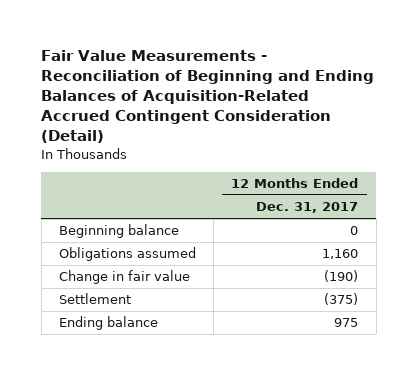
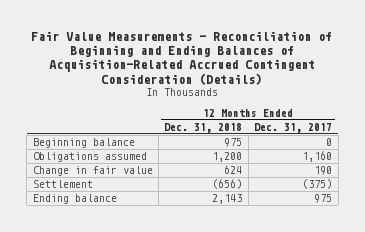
[41,50,375,144] Fair Value Measurements - Reconciliation of Beginning and Ending Balances of Acquisition-Related Accrued Contingent Consideration (Detail) -> [31,30,333,85] Fair Value Measurements - Reconciliation of Beginning and Ending Balances of Acquisition-Related Accrued Contingent Consideration (Details)
none -> [164,122,243,133] Dec. 31, 2018
[324,270,359,283] (190) -> [314,166,333,176] 190

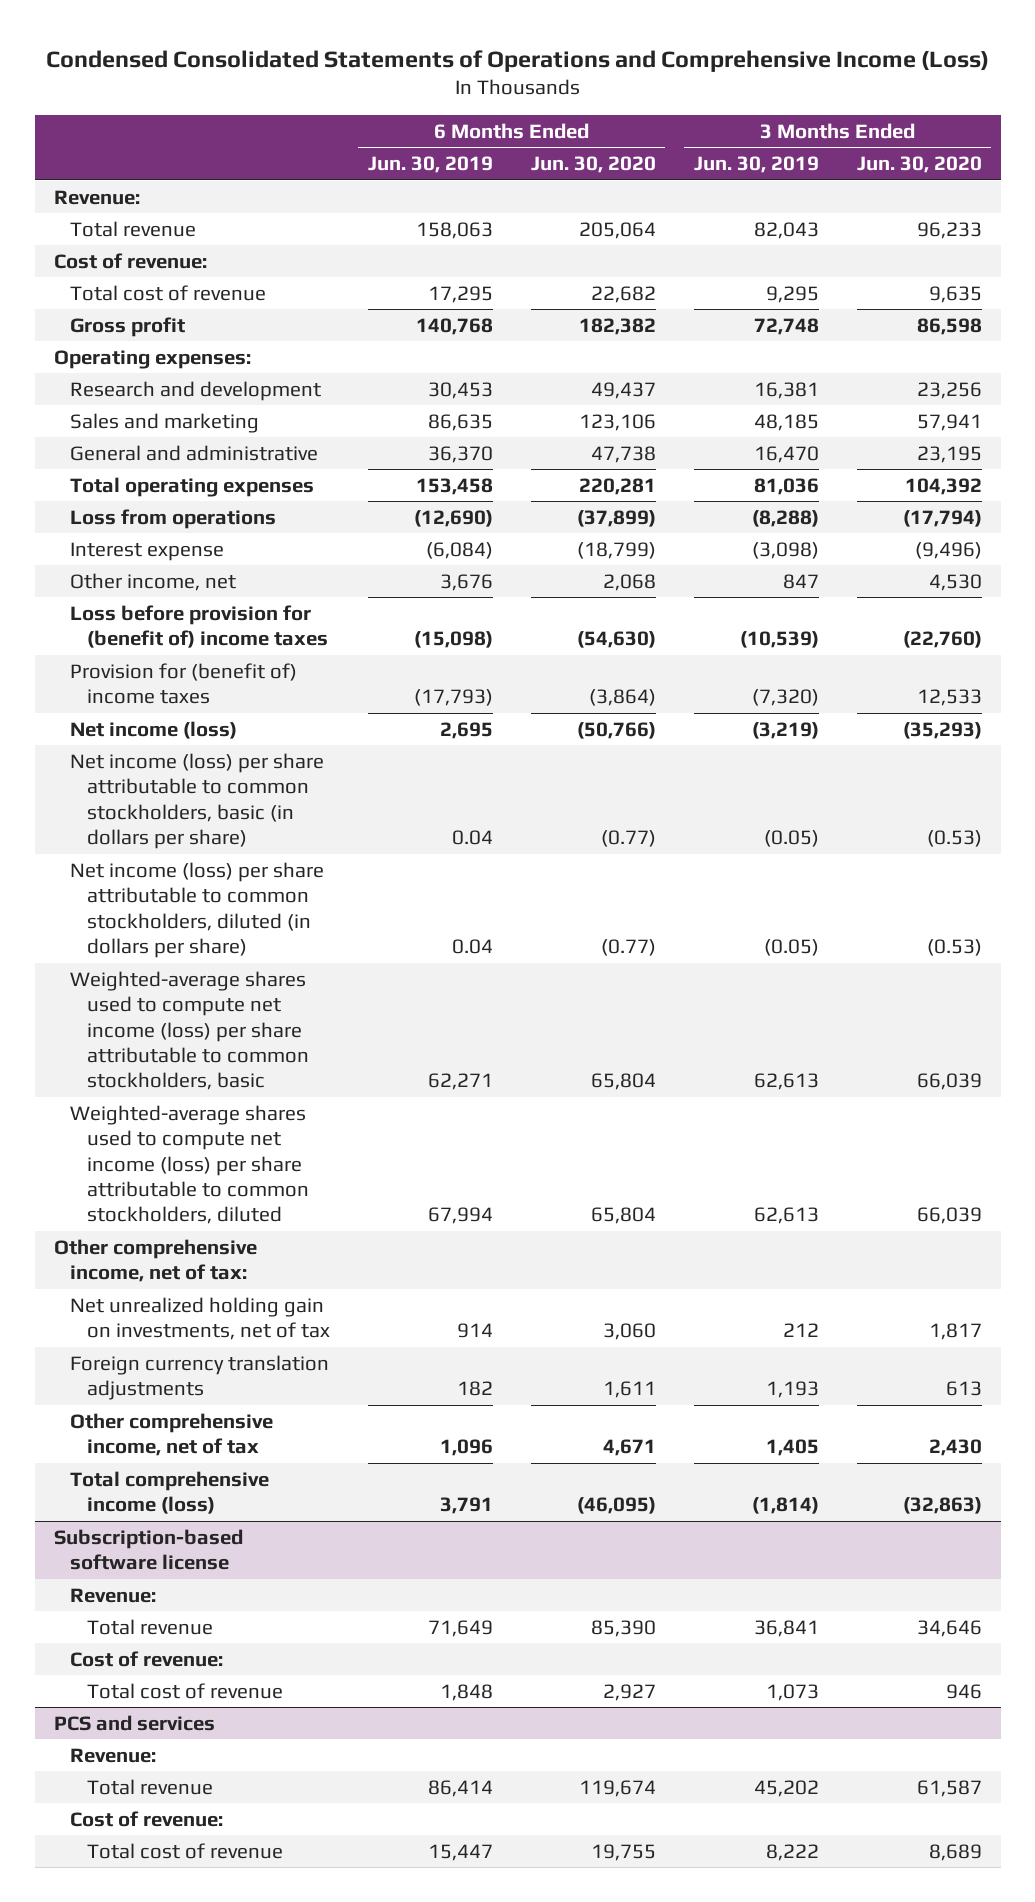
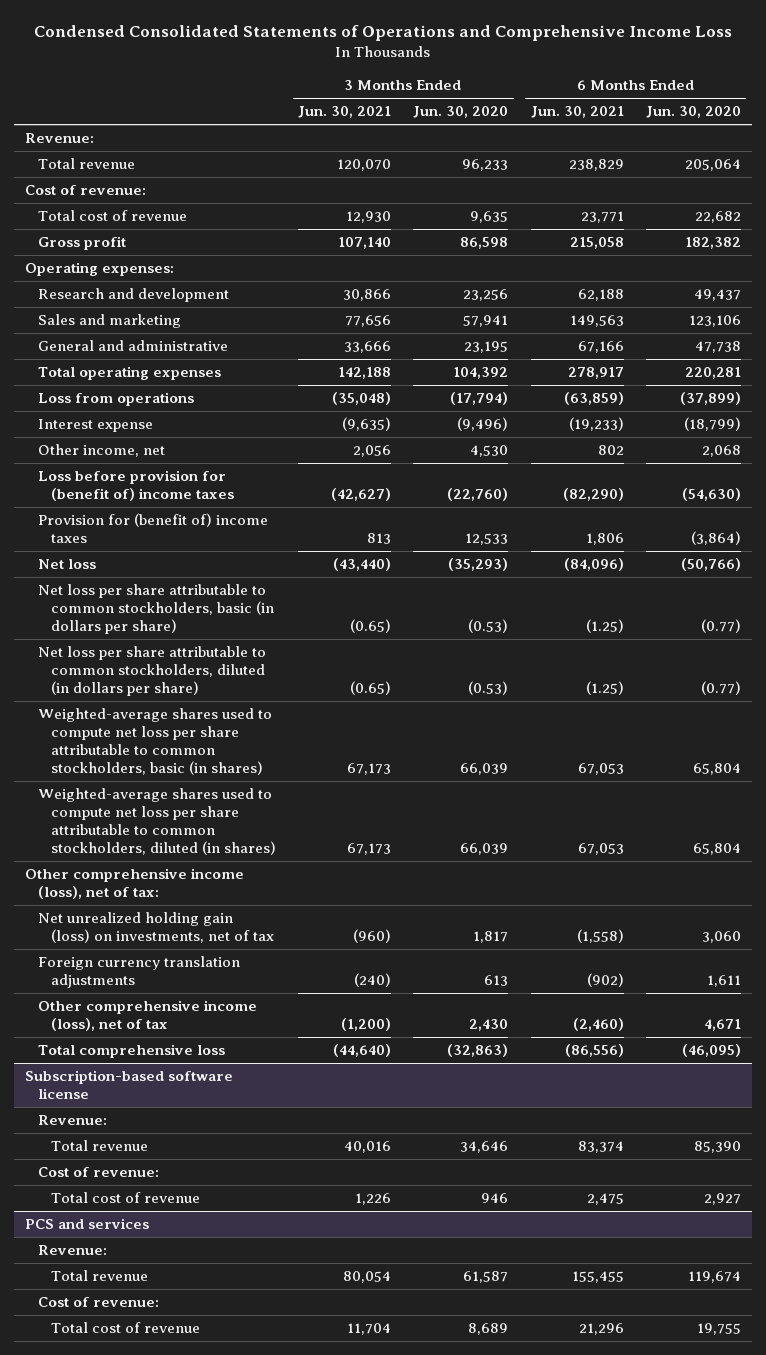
[45,49,989,72] Condensed Consolidated Statements of Operations and Comprehensive Income (Loss) -> [33,25,732,42] Condensed Consolidated Statements of Operations and Comprehensive Income Loss
[367,156,493,174] Jun. 30, 2019 -> none
[693,156,819,174] Jun. 30, 2019 -> none
none -> [298,106,392,119] Jun. 30, 2021
none -> [530,106,624,119] Jun. 30, 2021
[70,720,238,739] Net income (loss) -> [38,559,97,570] Net loss
[70,752,325,850] Net income (loss) per share attributable to common stockholders, basic (in dollars per share) -> [38,584,275,634] Net loss per share attributable to common stockholders, basic (in dollars per share)
[70,861,325,959] Net income (loss) per share attributable to common stockholders, diluted (in dollars per share) -> [38,646,267,696] Net loss per share attributable to common stockholders, diluted (in dollars per share)
[70,970,309,1091] Weighted-average shares used to compute net income (loss) per share attributable to common stockholders, basic -> [38,708,273,775] Weighted-average shares used to compute net loss per share attributable to common stockholders, basic (in shares)
[70,1104,309,1225] Weighted-average shares used to compute net income (loss) per share attributable to common stockholders, diluted -> [38,788,277,855] Weighted-average shares used to compute net loss per share attributable to common stockholders, diluted (in shares)
[53,1238,257,1283] Other comprehensive income, net of tax: -> [25,868,245,900] Other comprehensive income (loss), net of tax:
[70,1296,330,1341] Net unrealized holding gain on investments, net of tax -> [38,912,275,944] Net unrealized holding gain (loss) on investments, net of tax
[70,1412,274,1457] Other comprehensive income, net of tax -> [38,1000,258,1032] Other comprehensive income (loss), net of tax
[70,1470,270,1515] Total comprehensive income (loss) -> [38,1044,226,1059] Total comprehensive loss

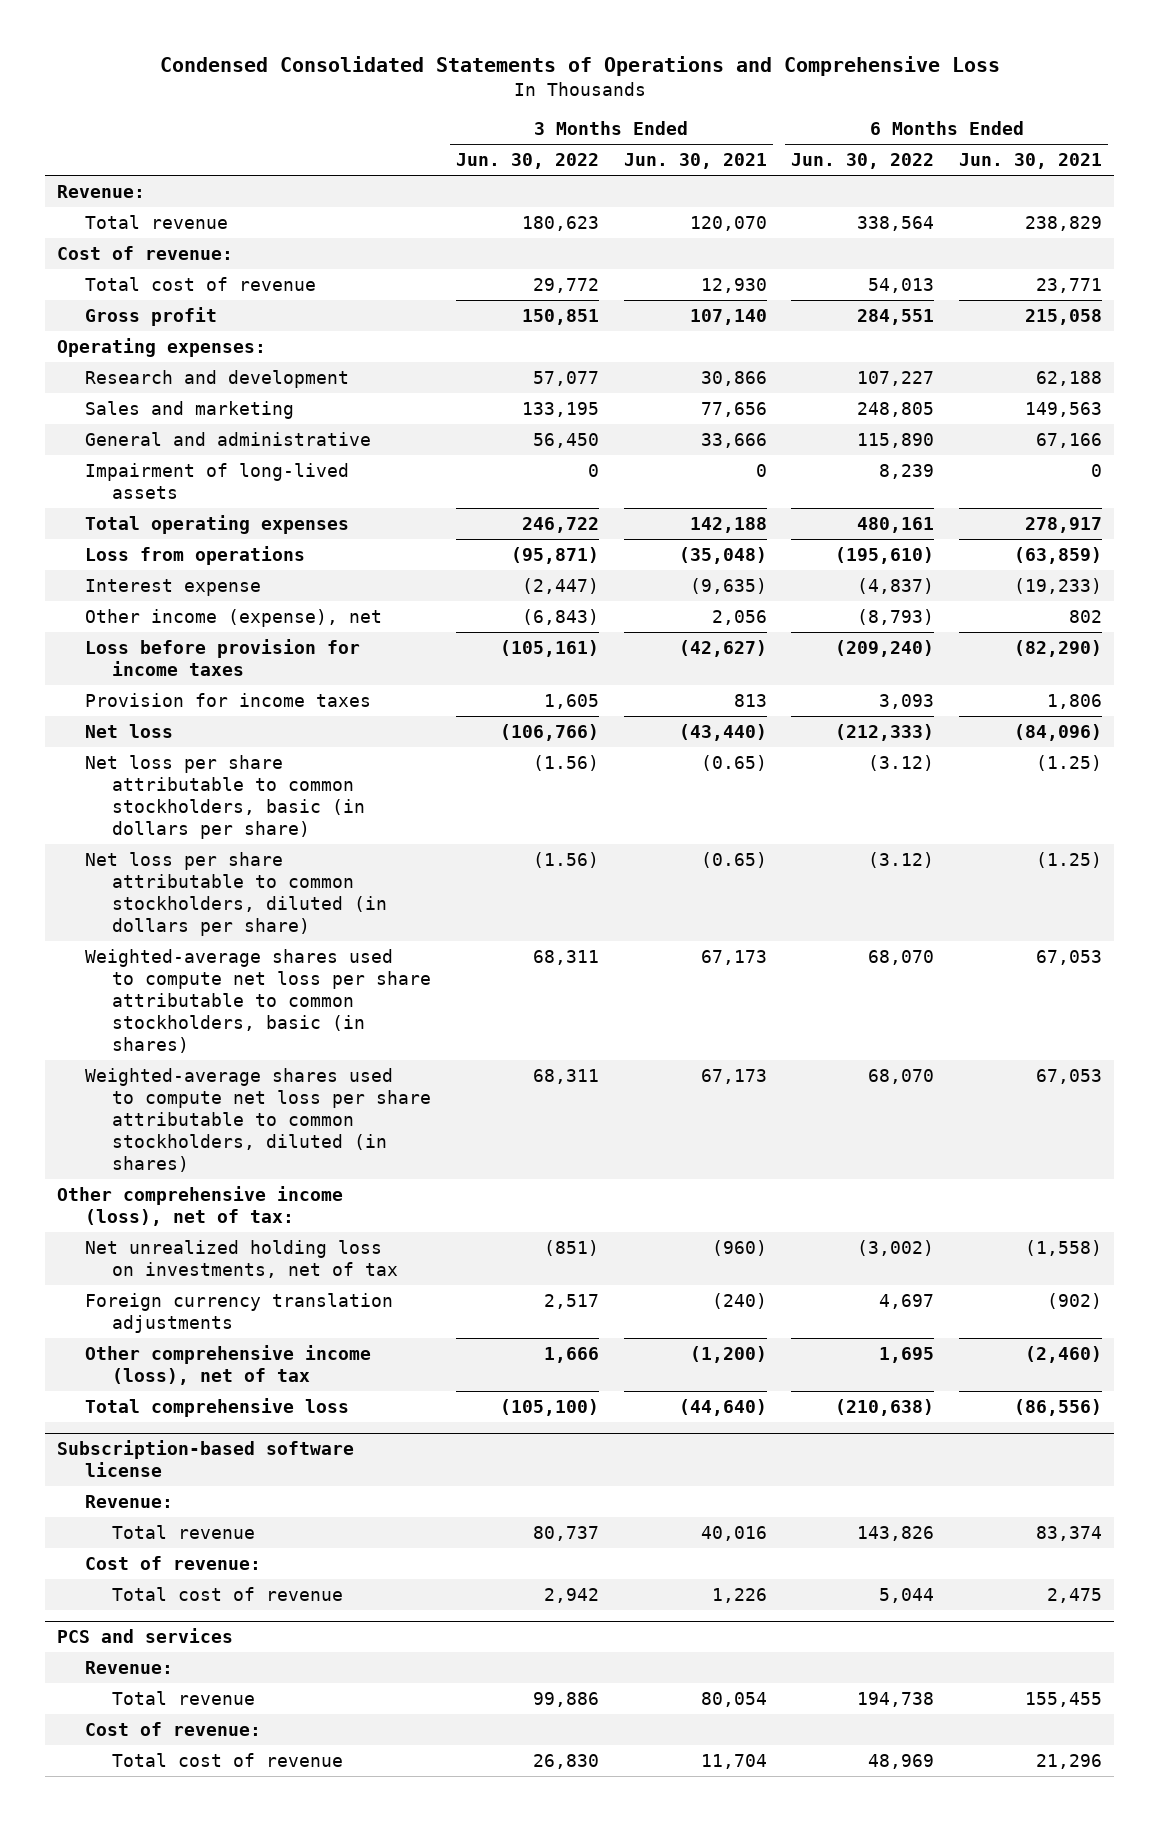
[33,25,732,42] Condensed Consolidated Statements of Operations and Comprehensive Income Loss -> [159,56,1000,77] Condensed Consolidated Statements of Operations and Comprehensive Loss
[413,106,509,119] Jun. 30, 2020 -> none
[645,106,741,119] Jun. 30, 2020 -> none
none -> [455,153,599,170] Jun. 30, 2022
none -> [791,153,935,170] Jun. 30, 2022
none -> [84,462,349,499] Impairment of long-lived assets
[38,444,166,458] Other income, net -> [84,608,382,627] Other income (expense), net
[38,470,235,502] Loss before provision for (benefit of) income taxes -> [84,638,360,676] Loss before provision for income taxes
[38,513,269,544] Provision for (benefit of) income taxes -> [84,692,371,707] Provision for income taxes
[38,912,275,944] Net unrealized holding gain (loss) on investments, net of tax -> [84,1239,399,1278] Net unrealized holding loss on investments, net of tax

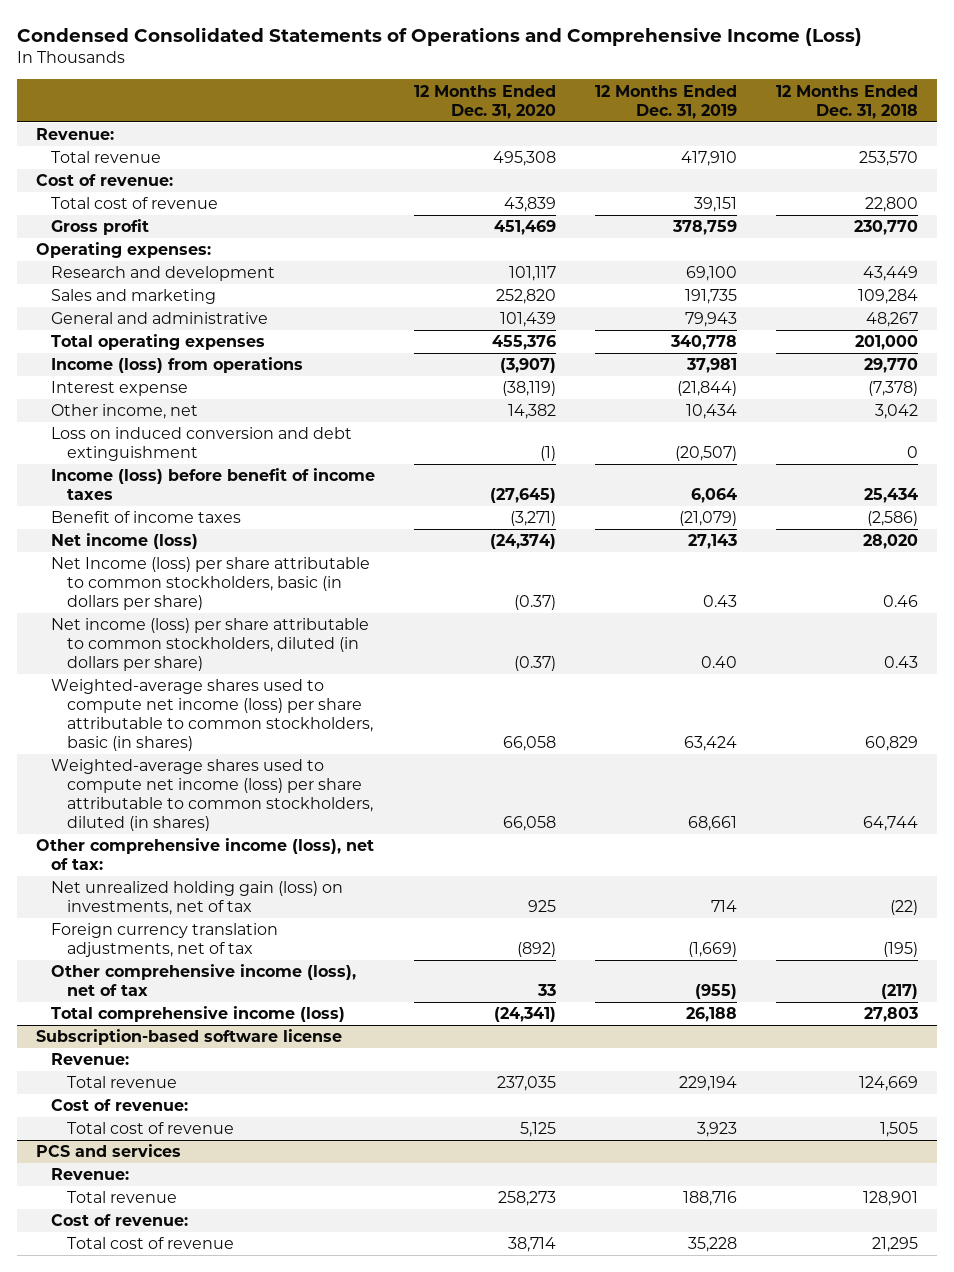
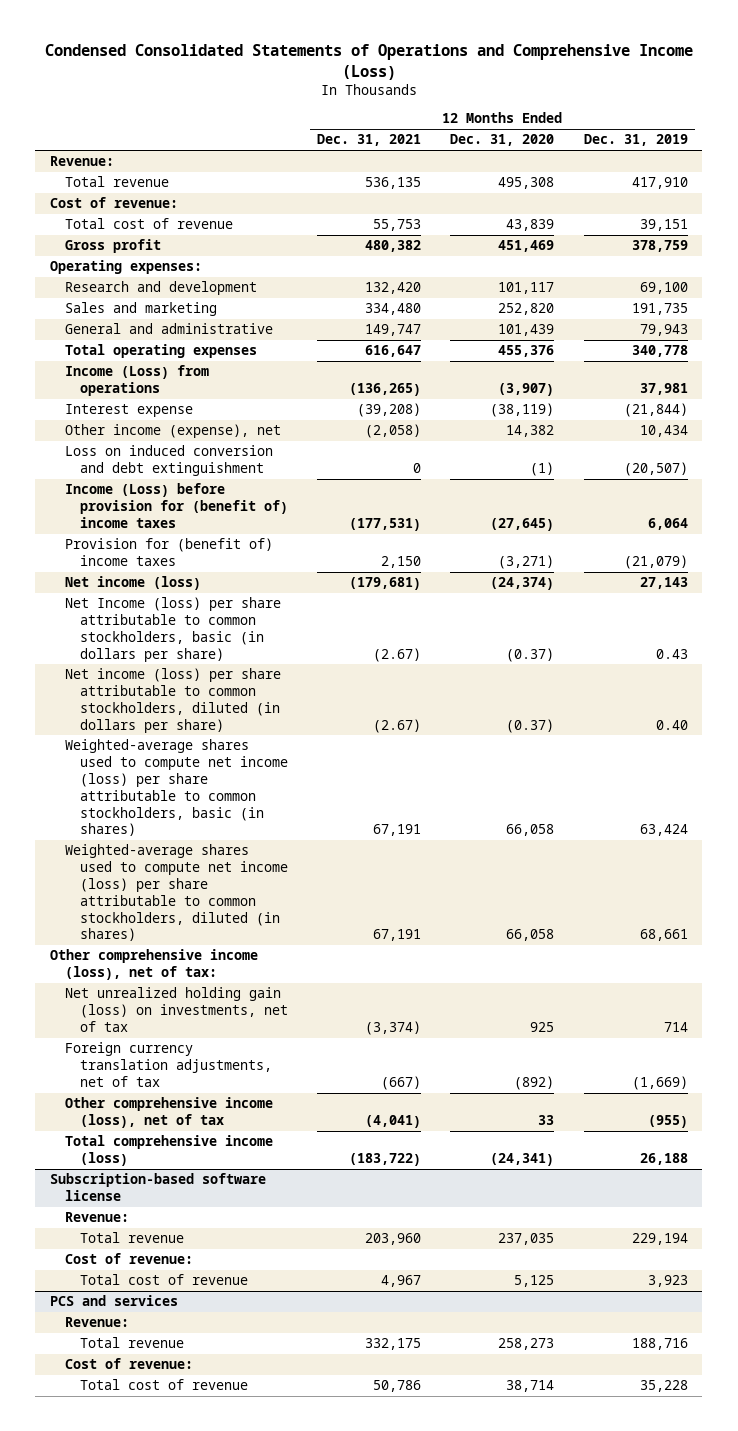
[775,84,918,119] 12 Months Ended Dec. 31, 2018 -> none
none -> [317,134,422,147] Dec. 31, 2021
[51,357,304,374] Income (loss) from operations -> [64,365,209,397] Income (Loss) from operations
[51,404,199,420] Other income, net -> [64,424,281,439] Other income (expense), net
[51,468,376,501] Income (loss) before benefit of income taxes -> [64,483,288,528] Income (Loss) before provision for (benefit of) income taxes
[51,511,242,524] Benefit of income taxes -> [64,538,273,567] Provision for (benefit of) income taxes

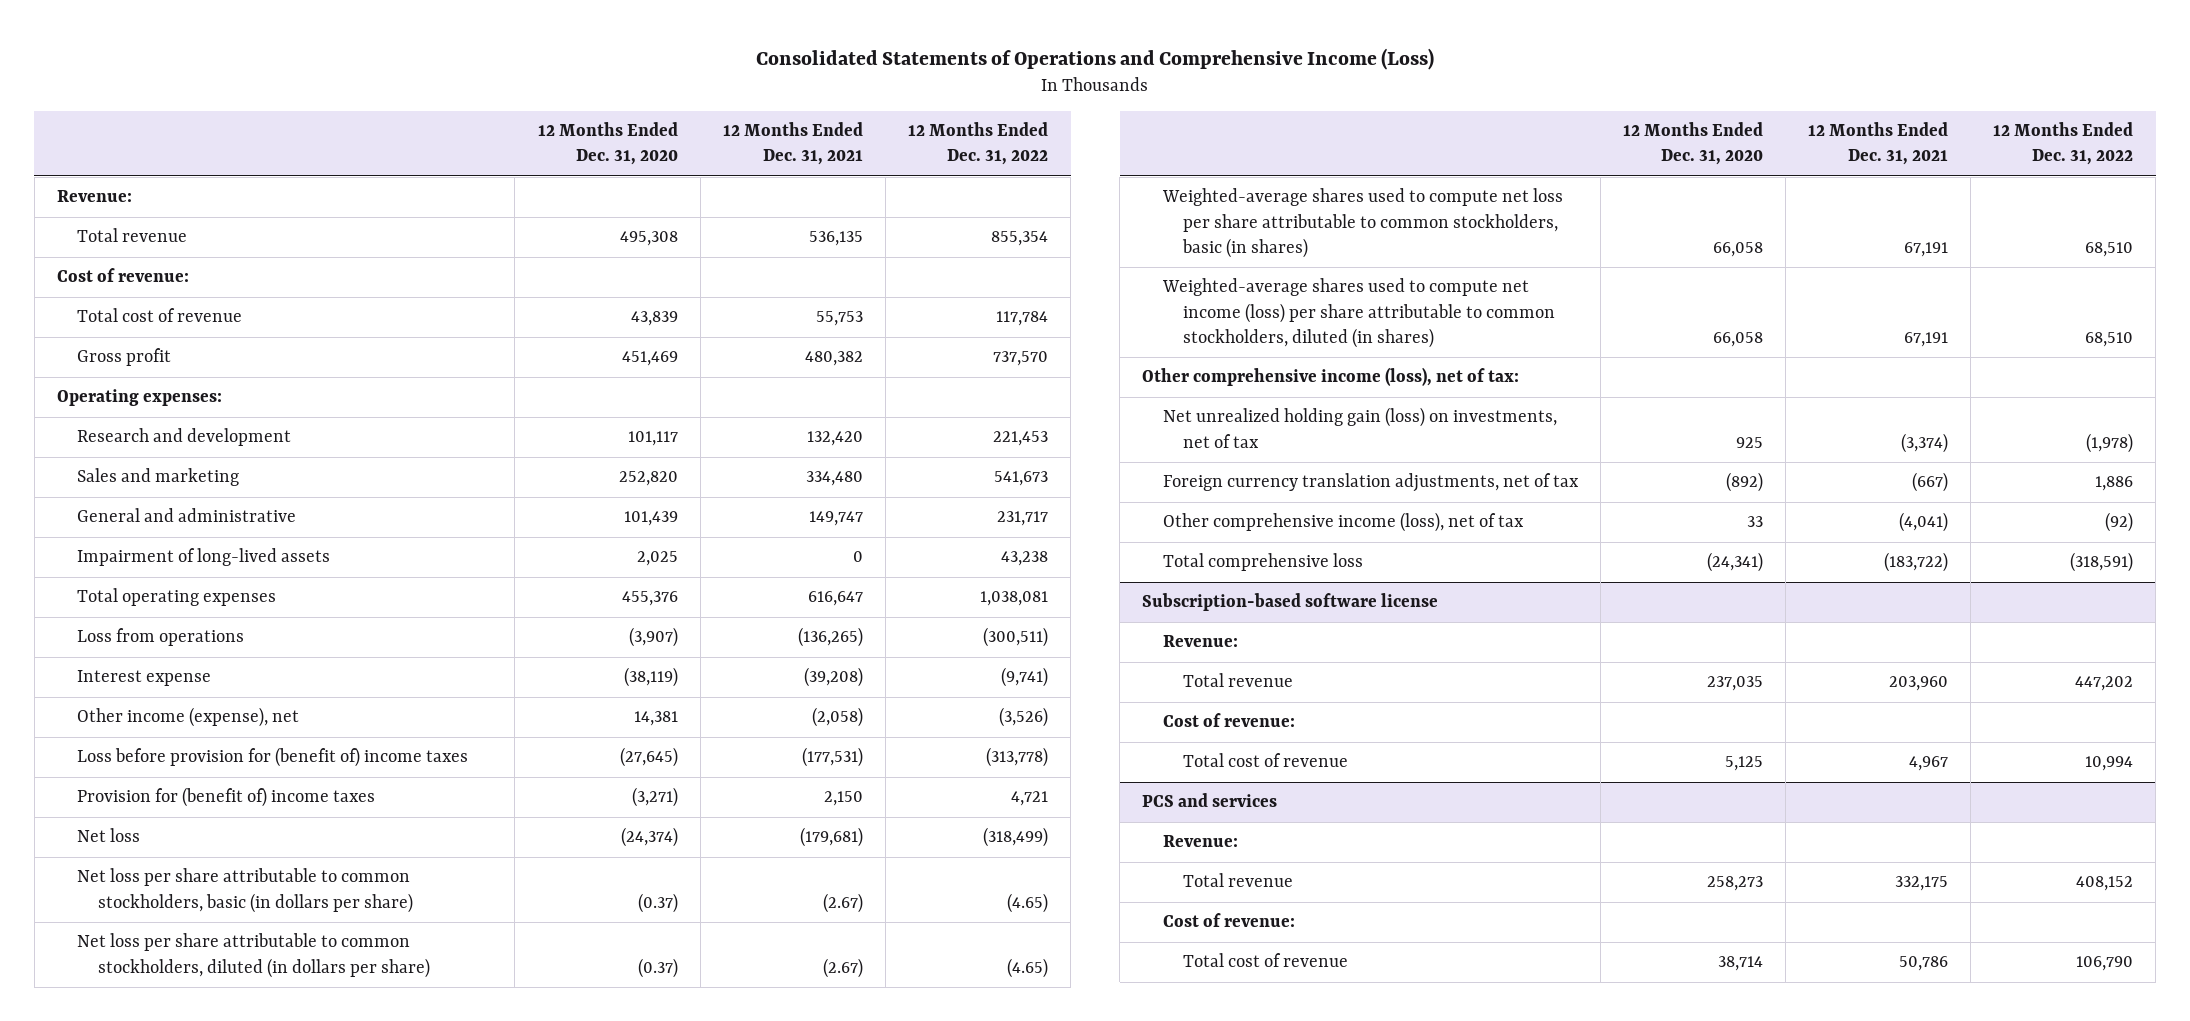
[44,43,693,80] Condensed Consolidated Statements of Operations and Comprehensive Income (Loss) -> [756,47,1435,70] Consolidated Statements of Operations and Comprehensive Income (Loss)
[583,134,688,147] Dec. 31, 2019 -> none
none -> [907,122,1048,166] 12 Months Ended Dec. 31, 2022
none -> [77,548,331,567] Impairment of long-lived assets
[64,365,209,397] Income (Loss) from operations -> [77,628,245,647] Loss from operations
[64,445,273,477] Loss on induced conversion and debt extinguishment -> none
[506,425,555,438] 14,382 -> [633,711,678,727] 14,381
[64,483,288,528] Income (Loss) before provision for (benefit of) income taxes -> [77,747,469,768] Loss before provision for (benefit of) income taxes
[64,576,201,591] Net income (loss) -> [77,828,141,843] Net loss
[64,597,281,662] Net Income (loss) per share attributable to common stockholders, basic (in dollars per share) -> [77,868,413,913] Net loss per share attributable to common stockholders, basic (in dollars per share)
[64,668,281,733] Net income (loss) per share attributable to common stockholders, diluted (in dollars per share) -> [77,933,430,978] Net loss per share attributable to common stockholders, diluted (in dollars per share)
[64,739,288,837] Weighted-average shares used to compute net income (loss) per share attributable to common stockholders, basic (in shares) -> [1161,188,1563,258] Weighted-average shares used to compute net loss per share attributable to common stockholders, basic (in shares)
[64,1135,273,1167] Total comprehensive income (loss) -> [1162,553,1363,572] Total comprehensive loss

